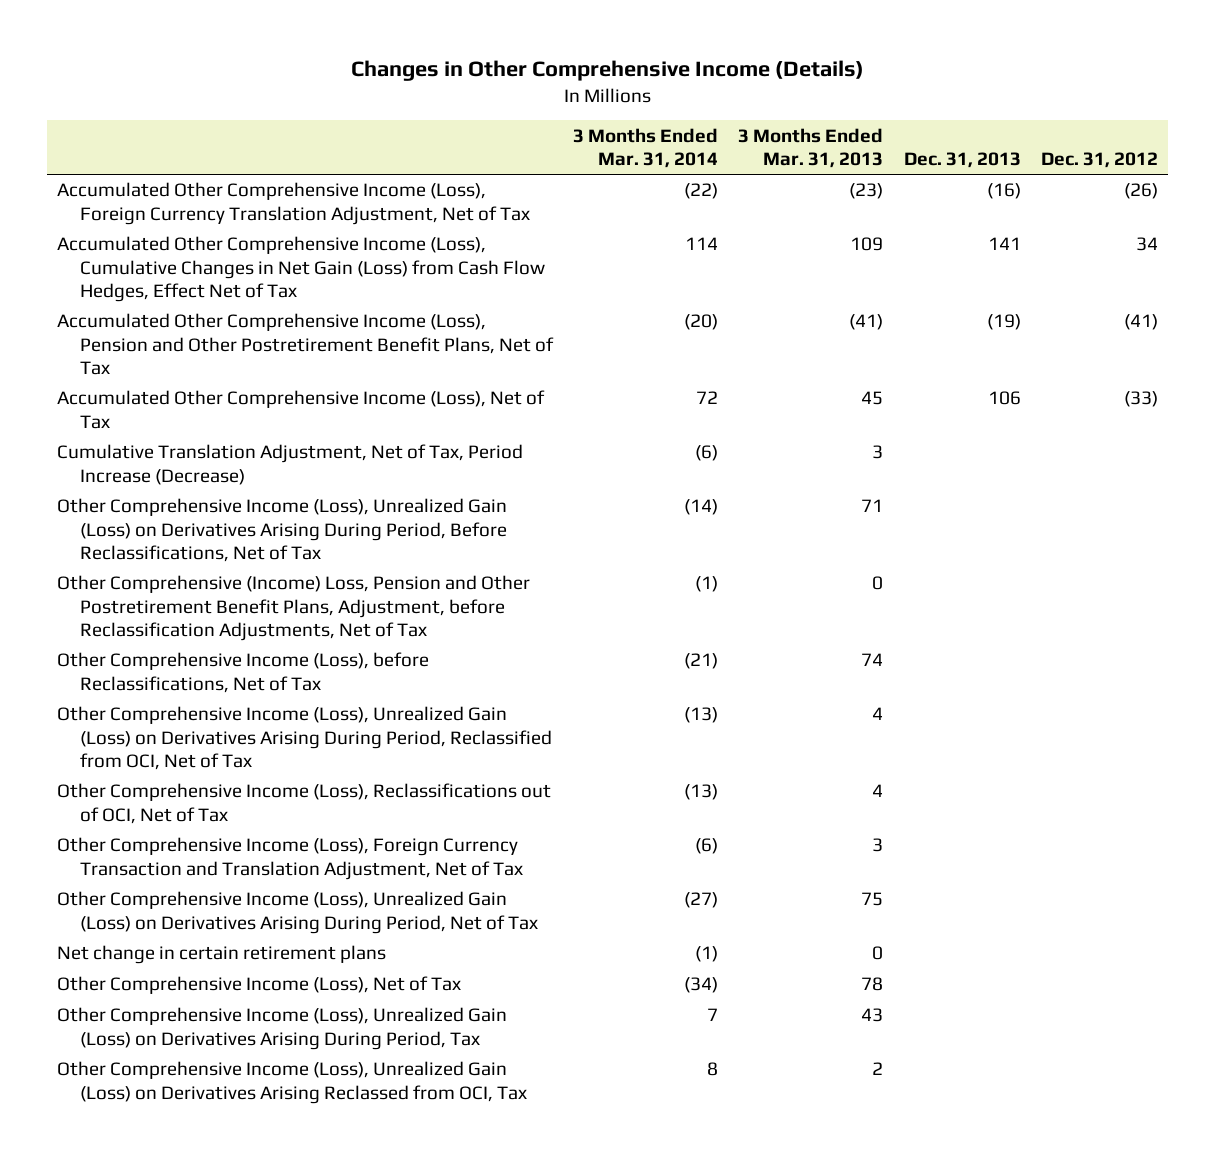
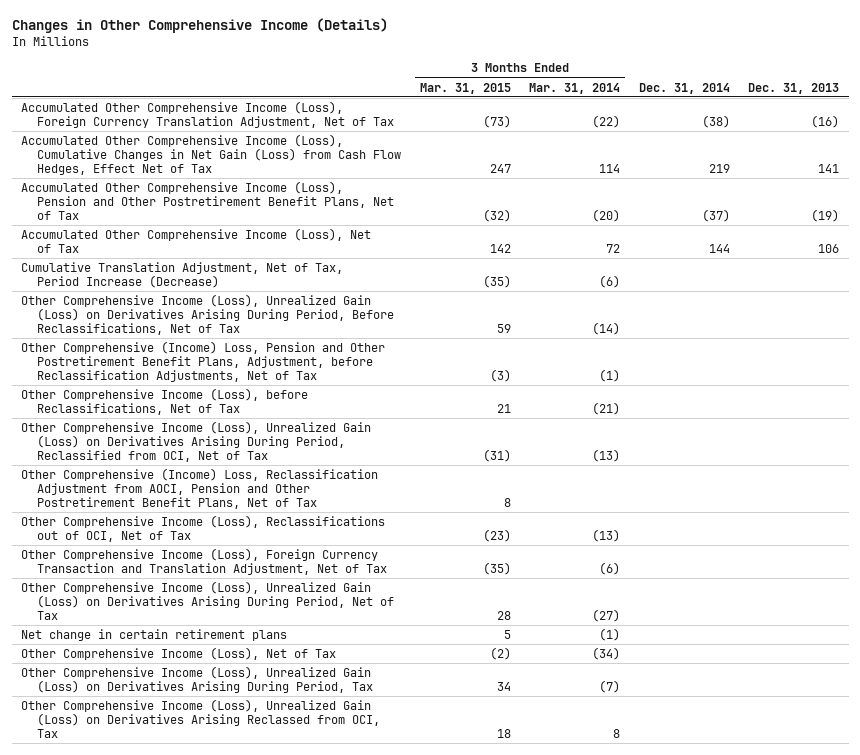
[738,127,884,169] 3 Months Ended Mar. 31, 2013 -> none
[1041,152,1159,169] Dec. 31, 2012 -> none
none -> [419,82,511,94] Mar. 31, 2015
none -> [638,82,730,94] Dec. 31, 2014
none -> [20,467,378,509] Other Comprehensive (Income) Loss, Reclassification Adjustment from AOCI, Pension and Other Postretirement Benefit Plans, Net of Tax
[706,1008,718,1022] 7 -> [599,679,621,693] (7)

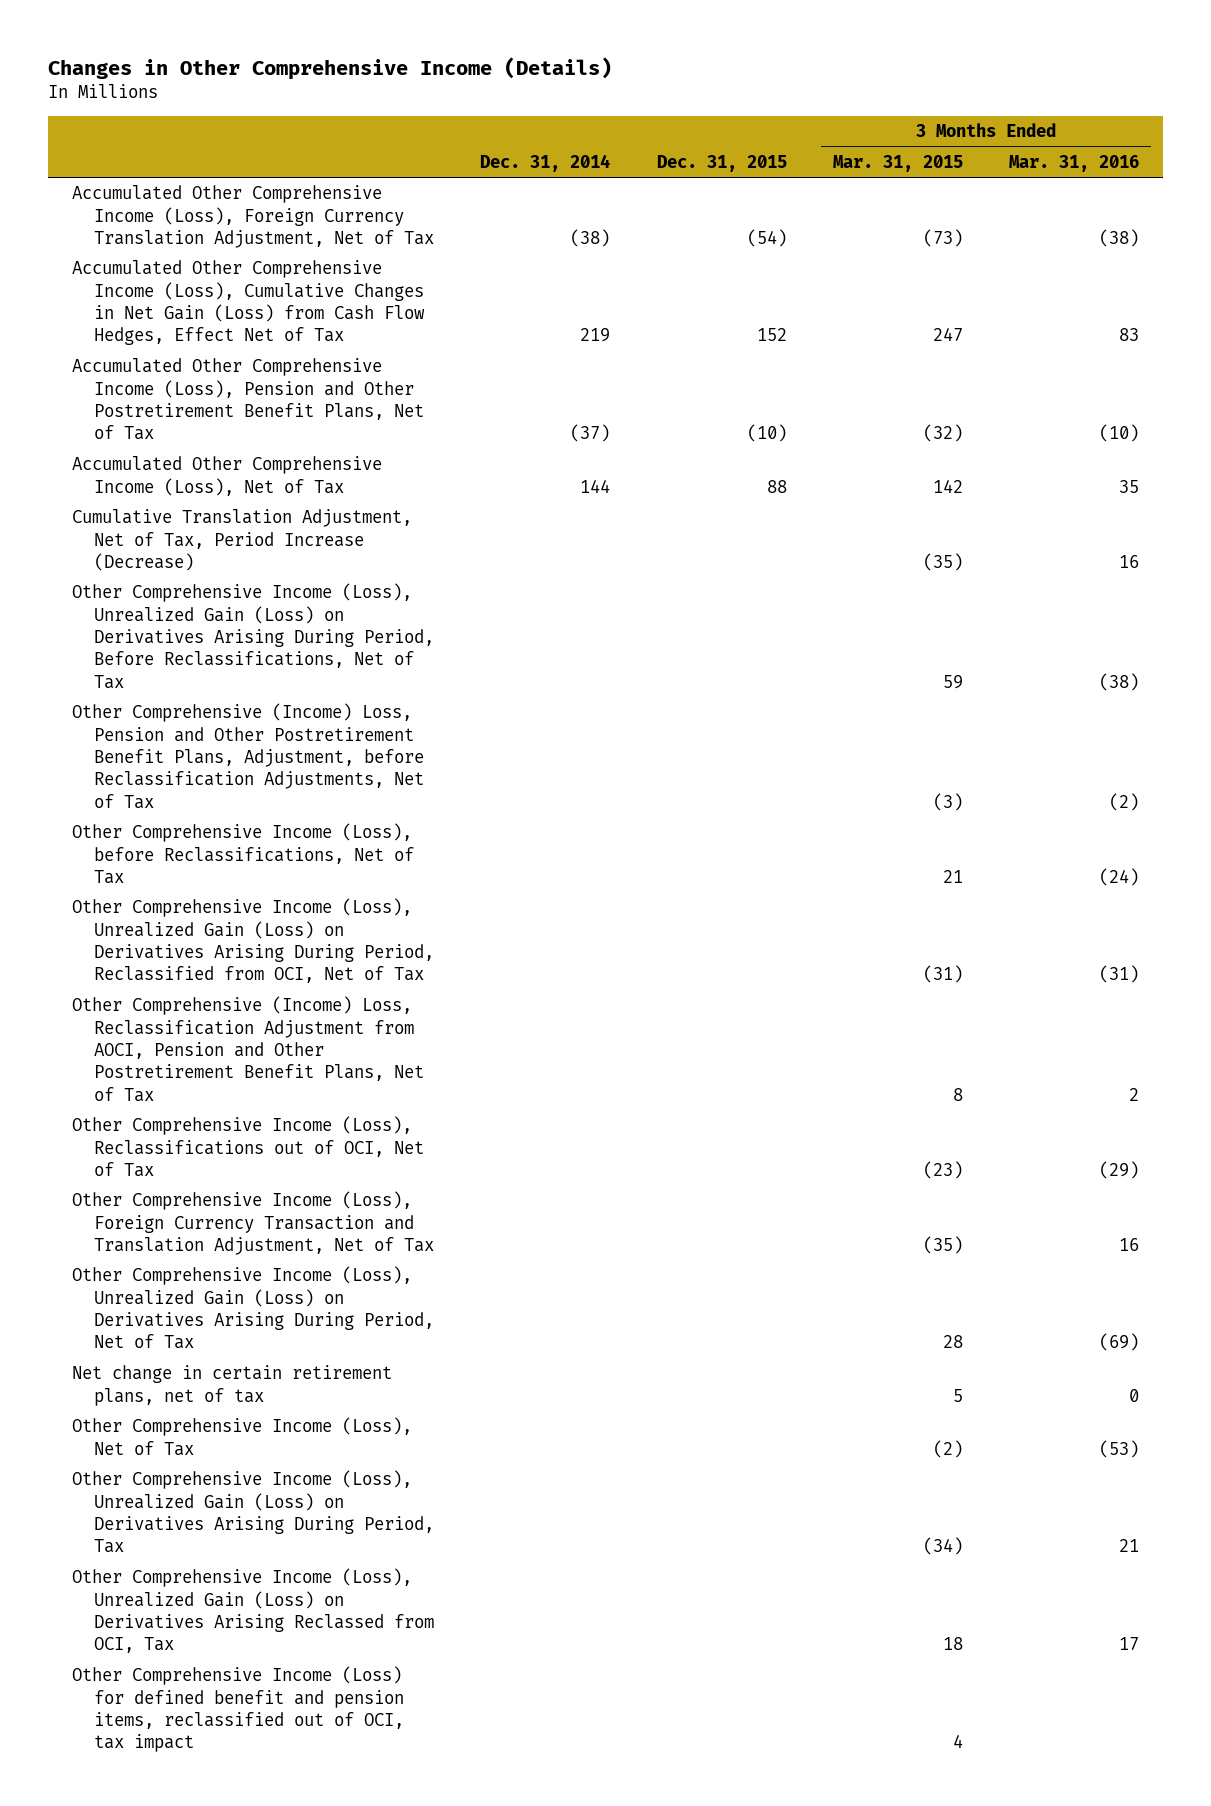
[529,82,621,94] Mar. 31, 2014 -> none
[748,82,840,94] Dec. 31, 2013 -> none
none -> [656,154,787,172] Dec. 31, 2015
none -> [1009,154,1140,172] Mar. 31, 2016
[20,628,287,641] Net change in certain retirement plans -> [71,1365,392,1406] Net change in certain retirement plans, net of tax
[496,681,511,691] 34 -> [923,1537,964,1556] (34)
none -> [71,1666,405,1753] Other Comprehensive Income (Loss) for defined benefit and pension items, reclassified out of OCI, tax impact

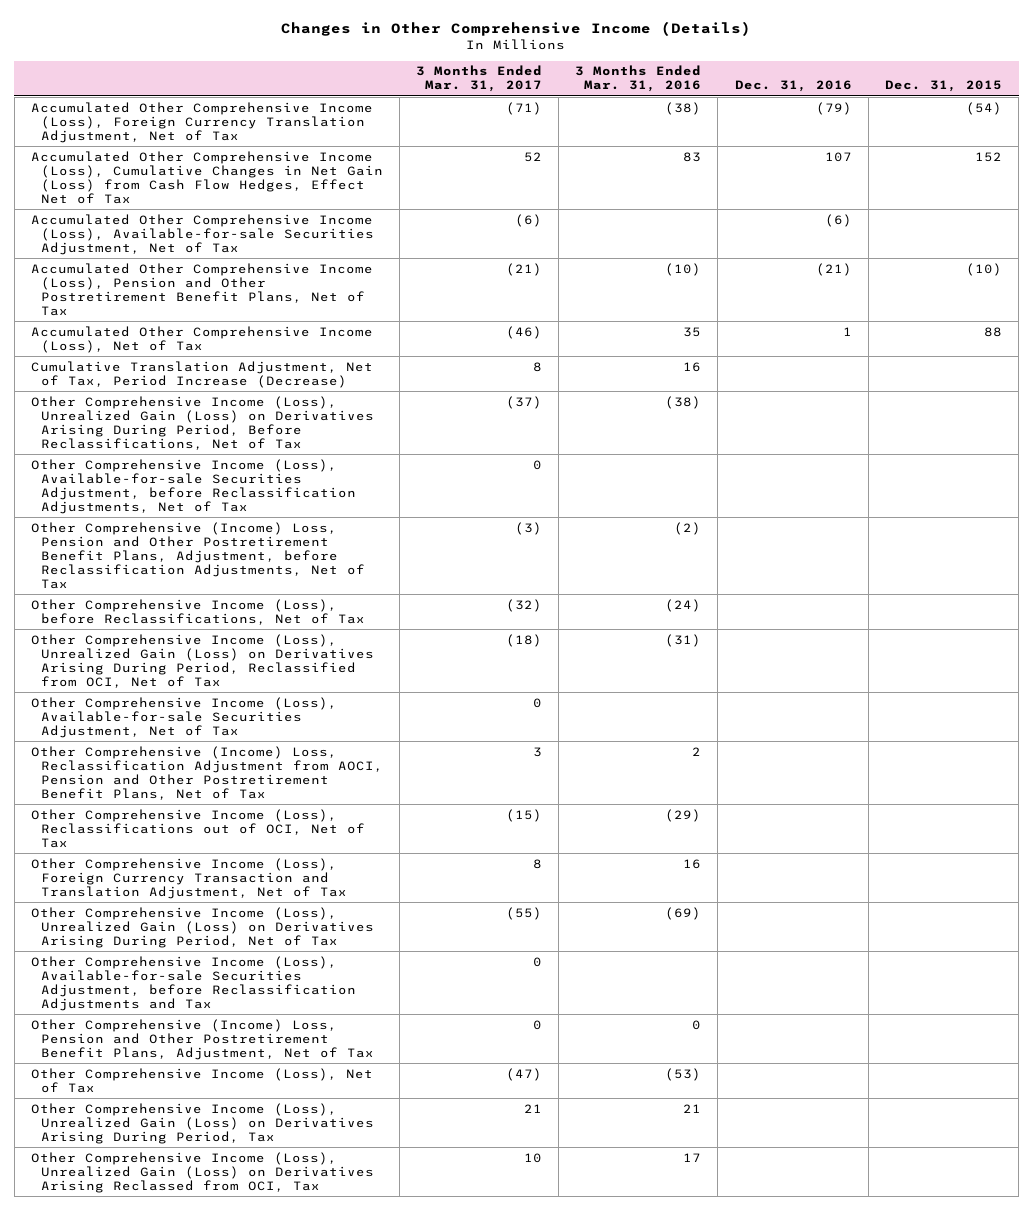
[480,153,611,172] Dec. 31, 2014 -> none
[833,154,964,172] Mar. 31, 2015 -> none
none -> [415,65,542,93] 3 Months Ended Mar. 31, 2017
none -> [734,80,852,93] Dec. 31, 2016
none -> [30,213,374,255] Accumulated Other Comprehensive Income (Loss), Available-for-sale Securities Adjustment, Net of Tax
none -> [30,458,356,514] Other Comprehensive Income (Loss), Available-for-sale Securities Adjustment, before Reclassification Adjustments, Net of Tax
none -> [30,696,337,738] Other Comprehensive Income (Loss), Available-for-sale Securities Adjustment, Net of Tax
none -> [30,955,356,1011] Other Comprehensive Income (Loss), Available-for-sale Securities Adjustment, before Reclassification Adjustments and Tax
[71,1365,392,1406] Net change in certain retirement plans, net of tax -> [30,1018,374,1060] Other Comprehensive (Income) Loss, Pension and Other Postretirement Benefit Plans, Adjustment, Net of Tax
[71,1666,405,1753] Other Comprehensive Income (Loss) for defined benefit and pension items, reclassified out of OCI, tax impact -> none

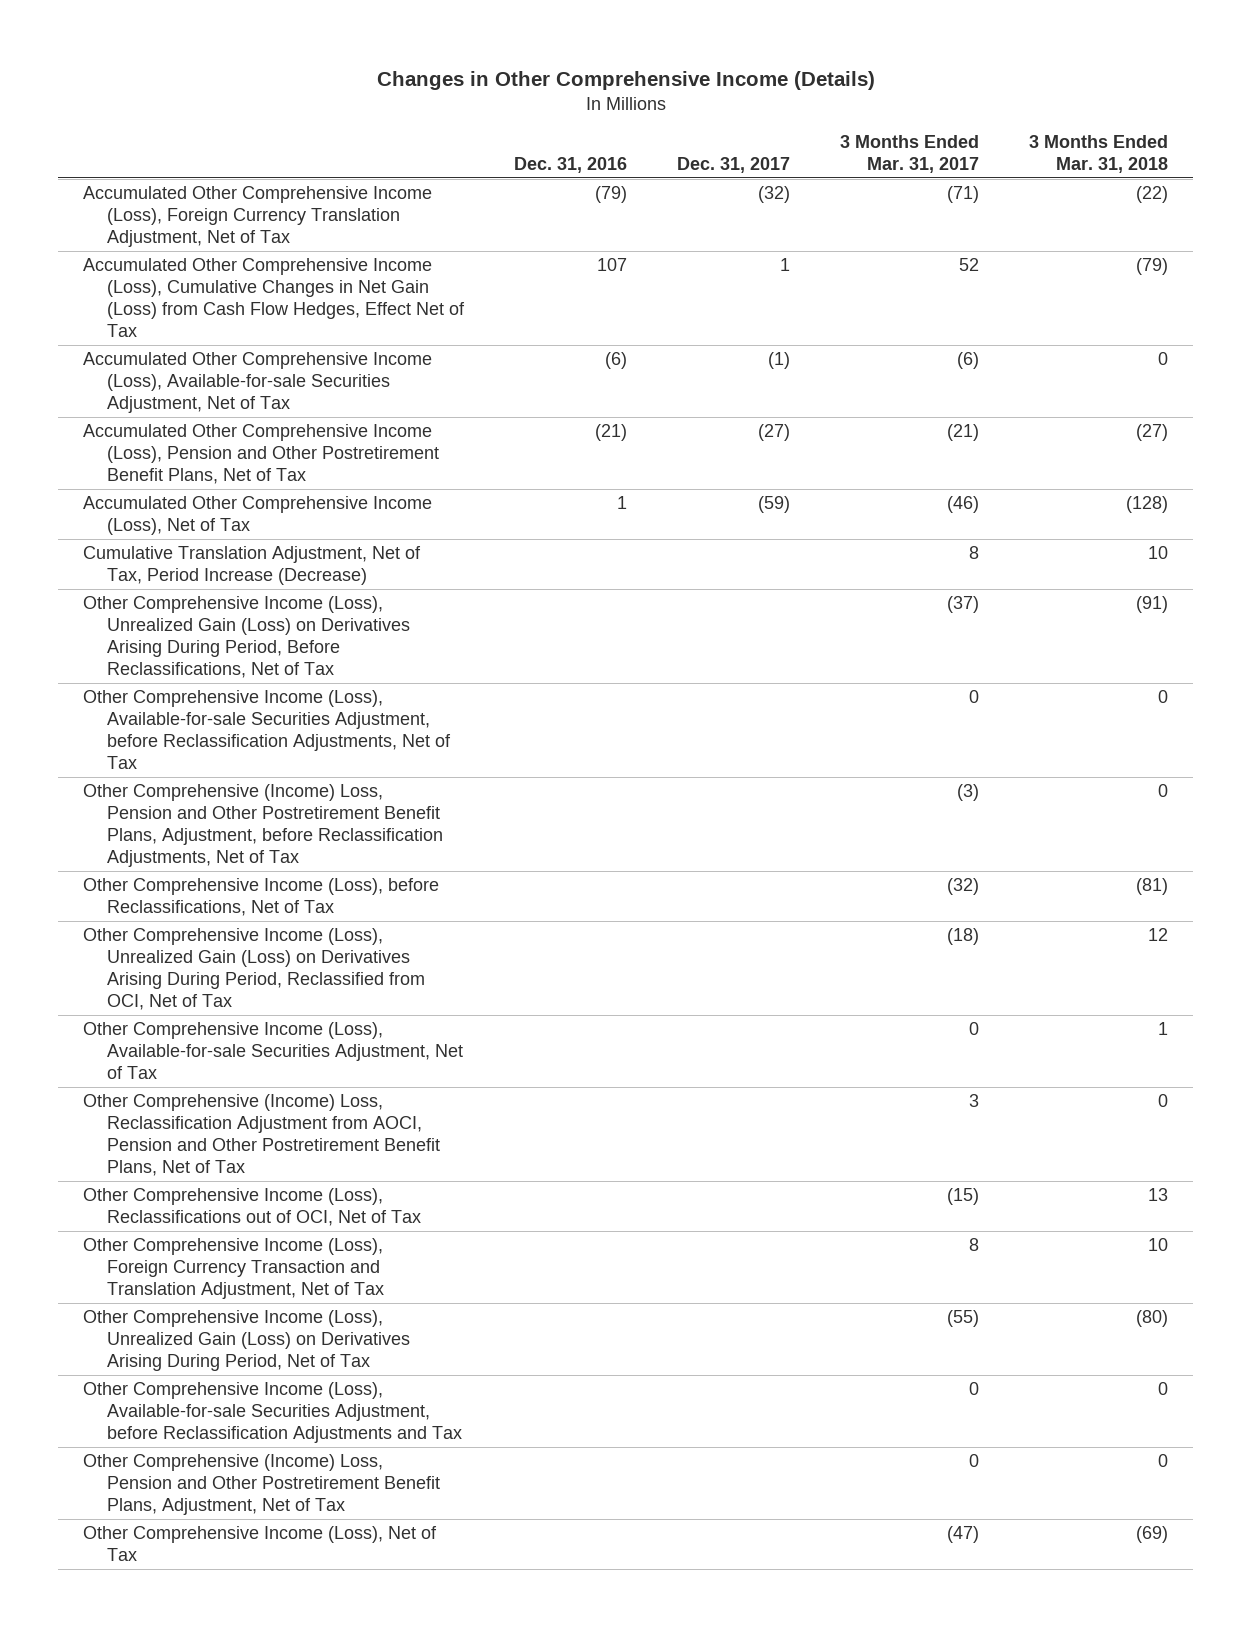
[575,65,702,93] 3 Months Ended Mar. 31, 2016 -> none
[884,80,1002,93] Dec. 31, 2015 -> none
none -> [677,157,791,174] Dec. 31, 2017
none -> [1029,135,1169,174] 3 Months Ended Mar. 31, 2018
[30,1102,374,1144] Other Comprehensive Income (Loss), Unrealized Gain (Loss) on Derivatives Arising During Period, Tax -> none
[30,1151,374,1193] Other Comprehensive Income (Loss), Unrealized Gain (Loss) on Derivatives Arising Reclassed from OCI, Tax -> none

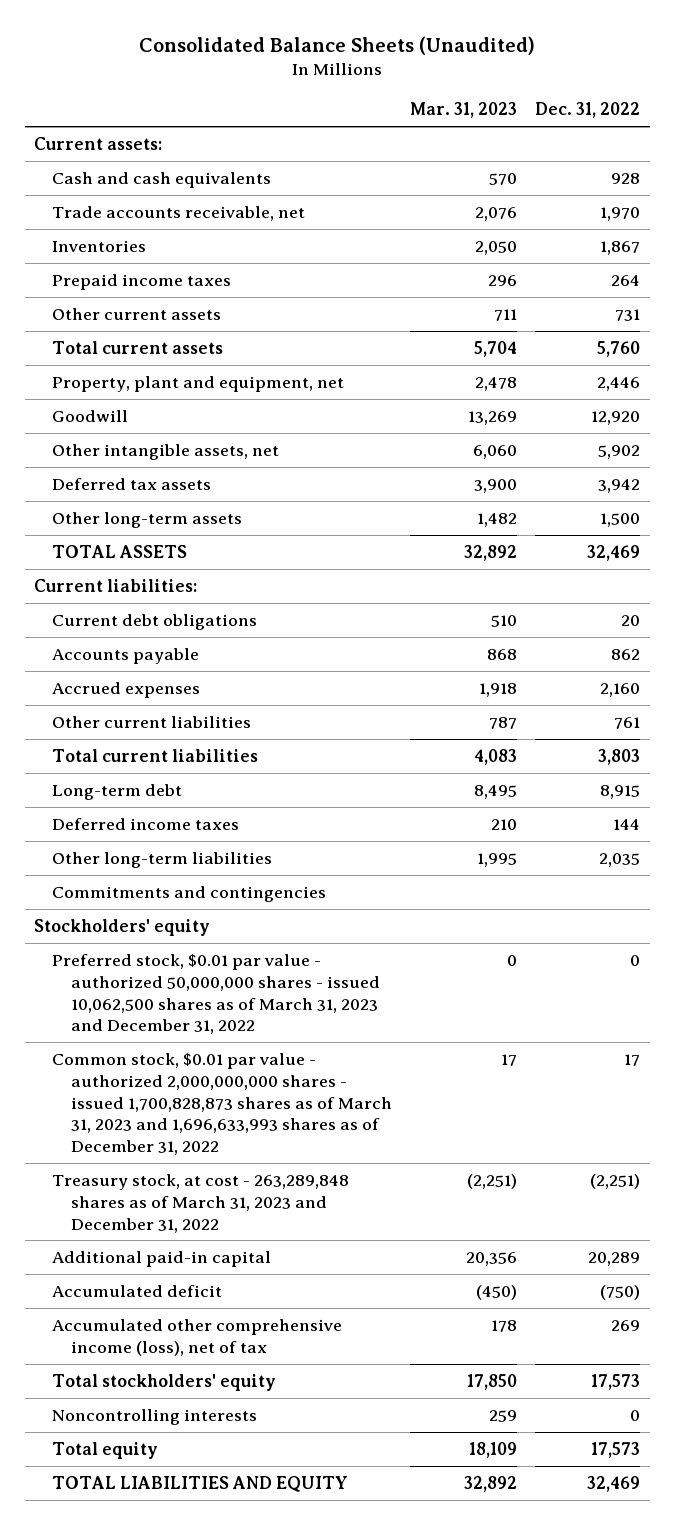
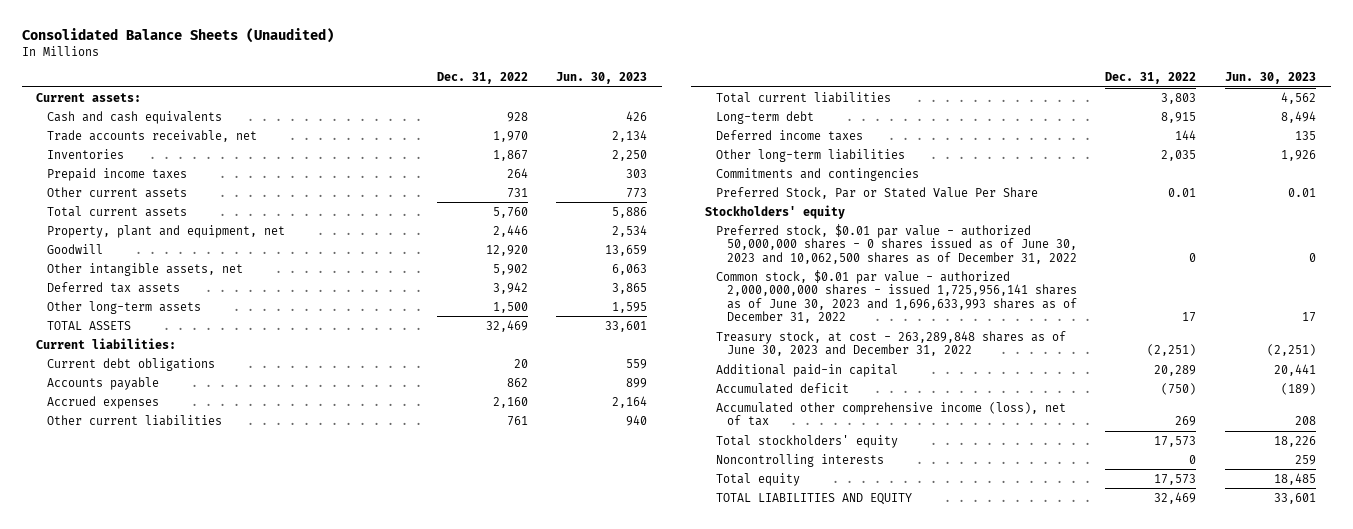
[410,102,518,119] Mar. 31, 2023 -> none
none -> [556,72,648,85] Jun. 30, 2023
none -> [715,186,1038,199] Preferred Stock, Par or Stated Value Per Share
[52,953,380,1035] Preferred stock, $0.01 par value - authorized 50,000,000 shares - issued 10,062,500 shares as of March 31, 2023 and December 31, 2022 -> [715,223,1077,264] Preferred stock, $0.01 par value - authorized 50,000,000 shares - 0 shares issued as of June 30, 2023 and 10,062,500 shares as of December 31, 2022
[52,1052,392,1156] Common stock, $0.01 par value - authorized 2,000,000,000 shares - issued 1,700,828,873 shares as of March 31, 2023 and 1,696,633,993 shares as of December 31, 2022 -> [715,269,1077,324] Common stock, $0.01 par value - authorized 2,000,000,000 shares - issued 1,725,956,141 shares as of June 30, 2023 and 1,696,633,993 shares as of December 31, 2022
[52,1173,350,1233] Treasury stock, at cost - 263,289,848 shares as of March 31, 2023 and December 31, 2022 -> [715,330,1066,357] Treasury stock, at cost - 263,289,848 shares as of June 30, 2023 and December 31, 2022

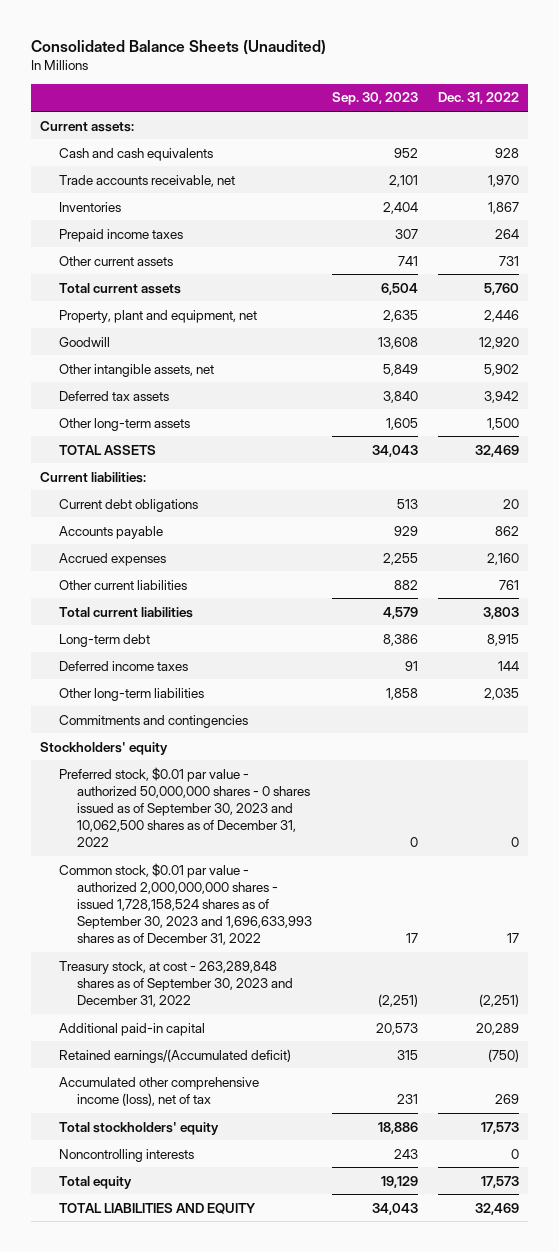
[556,72,648,85] Jun. 30, 2023 -> none
none -> [331,92,418,106] Sep. 30, 2023
[715,186,1038,199] Preferred Stock, Par or Stated Value Per Share -> none
[715,223,1077,264] Preferred stock, $0.01 par value - authorized 50,000,000 shares - 0 shares issued as of June 30, 2023 and 10,062,500 shares as of December 31, 2022 -> [58,766,311,848] Preferred stock, $0.01 par value - authorized 50,000,000 shares - 0 shares issued as of September 30, 2023 and 10,062,500 shares as of December 31, 2022
[715,269,1077,324] Common stock, $0.01 par value - authorized 2,000,000,000 shares - issued 1,725,956,141 shares as of June 30, 2023 and 1,696,633,993 shares as of December 31, 2022 -> [58,862,313,946] Common stock, $0.01 par value - authorized 2,000,000,000 shares - issued 1,728,158,524 shares as of September 30, 2023 and 1,696,633,993 shares as of December 31, 2022
[715,330,1066,357] Treasury stock, at cost - 263,289,848 shares as of June 30, 2023 and December 31, 2022 -> [58,960,294,1008] Treasury stock, at cost - 263,289,848 shares as of September 30, 2023 and December 31, 2022
[715,382,849,394] Accumulated deficit -> [58,1048,291,1063] Retained earnings/(Accumulated deficit)

